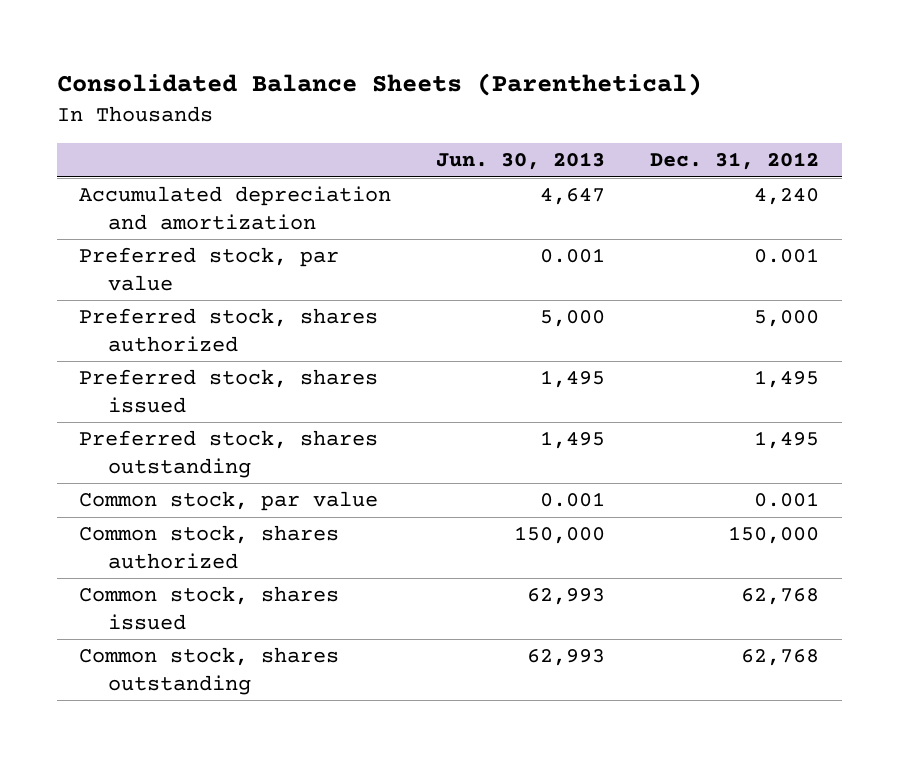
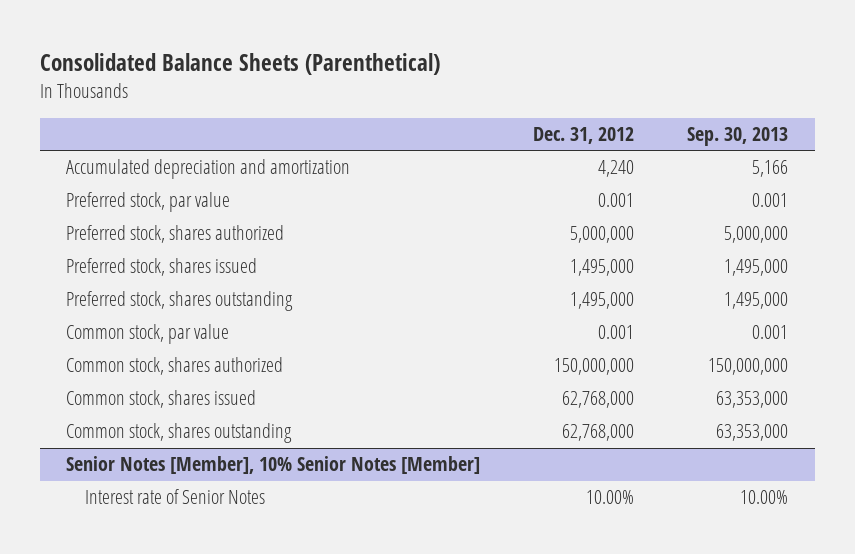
[436,152,606,171] Jun. 30, 2013 -> none
none -> [687,127,789,147] Sep. 30, 2013
[754,310,820,328] 5,000 -> [570,226,635,244] 5,000,000
[754,370,820,389] 1,495 -> [570,259,635,277] 1,495,000
[754,431,820,450] 1,495 -> [570,292,635,310] 1,495,000
[728,526,820,545] 150,000 -> [554,358,635,376] 150,000,000
[741,588,820,606] 62,768 -> [562,391,635,409] 62,768,000
[741,649,820,667] 62,768 -> [562,424,635,442] 62,768,000
none -> [66,456,481,475] Senior Notes [Member], 10% Senior Notes [Member]
none -> [85,489,266,505] Interest rate of Senior Notes

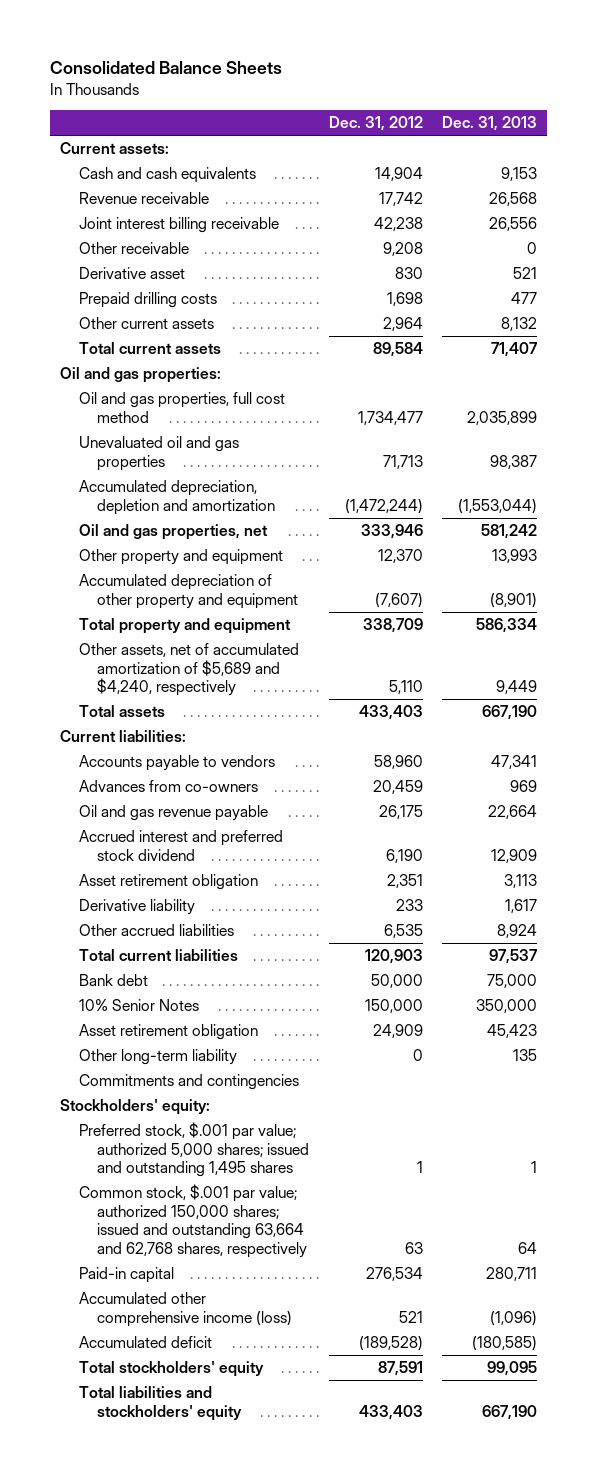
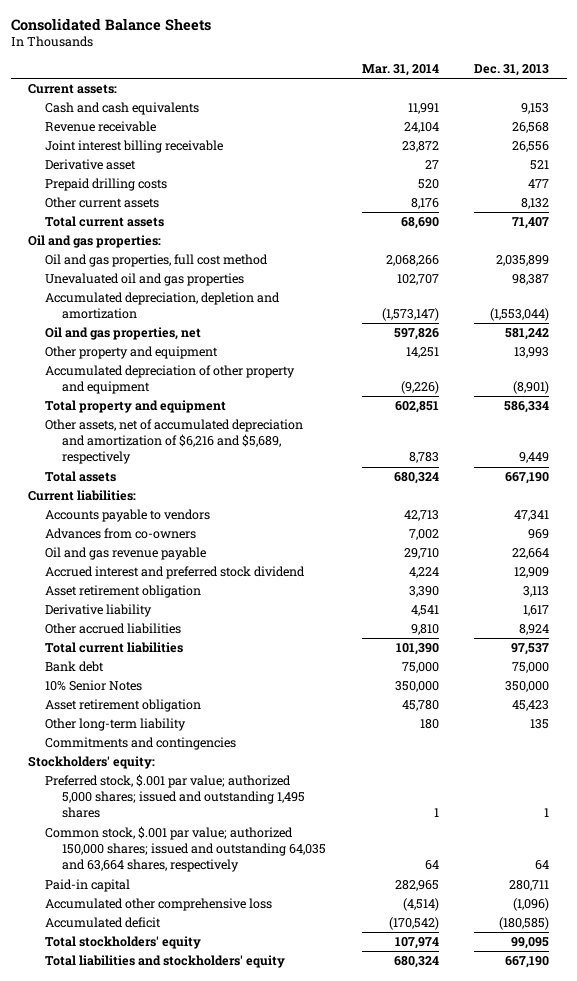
[328,116,423,132] Dec. 31, 2012 -> none
none -> [361,63,439,76] Mar. 31, 2014
[78,242,189,255] Other receivable -> none
[78,643,299,697] Other assets, net of accumulated amortization of $5,689 and $4,240, respectively -> [45,419,304,465] Other assets, net of accumulated depreciation and amortization of $6,216 and $5,689, respectively
[78,1184,307,1258] Common stock, $.001 par value; authorized 150,000 shares; issued and outstanding 63,664 and 62,768 shares, respectively -> [45,826,327,873] Common stock, $.001 par value; authorized 150,000 shares; issued and outstanding 64,035 and 63,664 shares, respectively
[78,1292,292,1327] Accumulated other comprehensive income (loss) -> [45,898,273,912] Accumulated other comprehensive loss

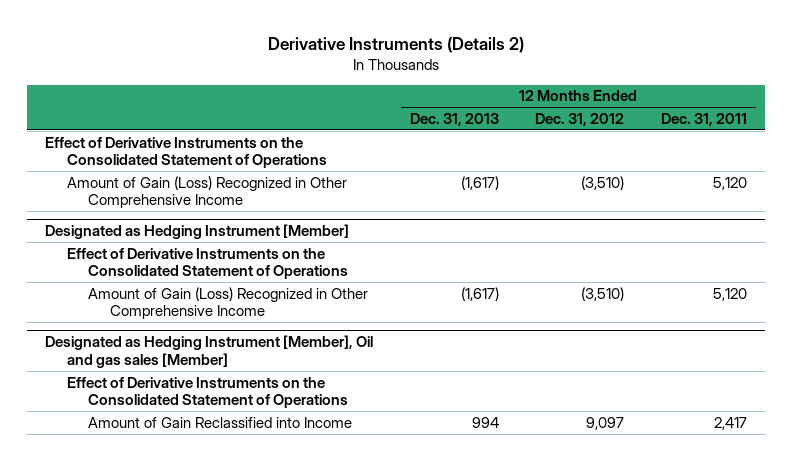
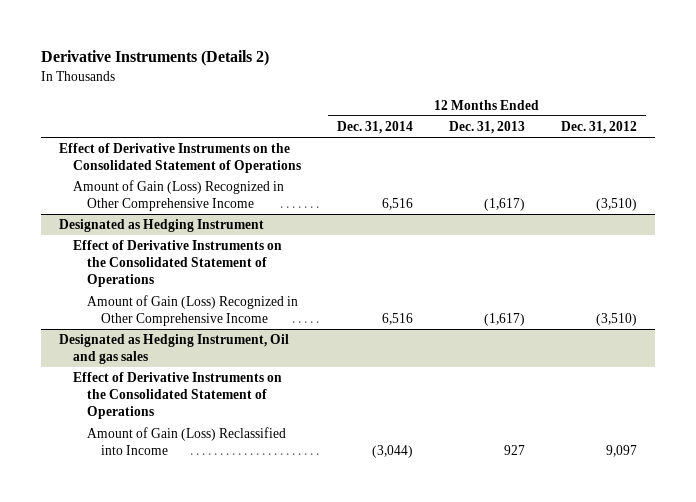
[661,112,748,126] Dec. 31, 2011 -> none
none -> [336,121,413,135] Dec. 31, 2014
[45,224,350,240] Designated as Hedging Instrument [Member] -> [58,219,264,233] Designated as Hedging Instrument
[45,335,374,368] Designated as Hedging Instrument [Member], Oil and gas sales [Member] -> [58,334,289,365] Designated as Hedging Instrument, Oil and gas sales
[88,416,353,428] Amount of Gain Reclassified into Income -> [86,427,286,456] Amount of Gain (Loss) Reclassified into Income
[471,416,499,428] 994 -> [503,445,525,456] 927

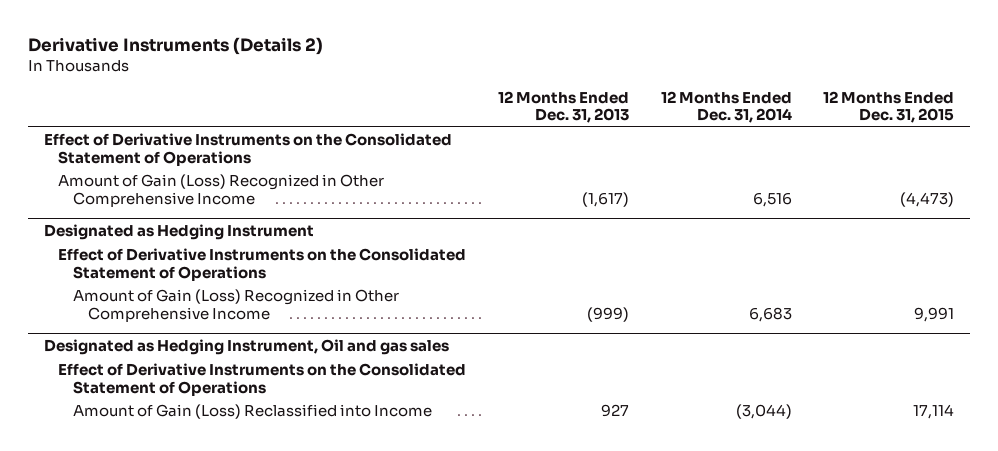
[560,121,637,135] Dec. 31, 2012 -> none
none -> [823,90,955,124] 12 Months Ended Dec. 31, 2015
[381,313,413,326] 6,516 -> [748,306,792,322] 6,683
[483,313,525,327] (1,617) -> [586,306,629,322] (999)

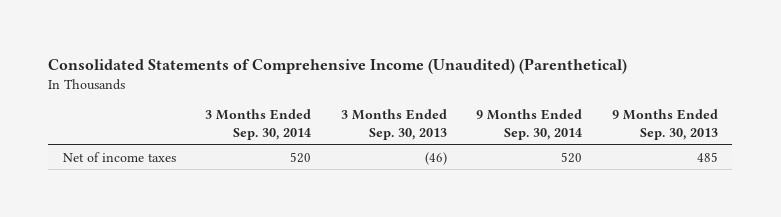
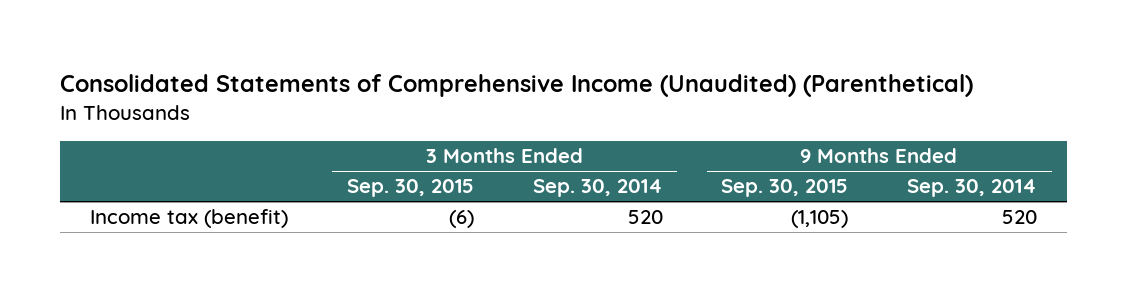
[340,109,447,140] 3 Months Ended Sep. 30, 2013 -> none
[611,109,718,140] 9 Months Ended Sep. 30, 2013 -> none
none -> [346,179,474,198] Sep. 30, 2015
none -> [721,179,849,198] Sep. 30, 2015
[63,151,177,162] Net of income taxes -> [89,209,288,229] Income tax (benefit)

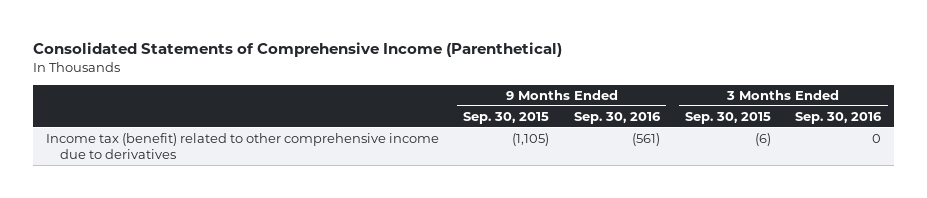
[60,74,974,98] Consolidated Statements of Comprehensive Income (Unaudited) (Parenthetical) -> [33,41,563,57] Consolidated Statements of Comprehensive Income (Parenthetical)
[532,179,663,198] Sep. 30, 2014 -> none
[907,179,1038,198] Sep. 30, 2014 -> none
none -> [574,111,662,124] Sep. 30, 2016
none -> [795,111,883,124] Sep. 30, 2016
[89,209,288,229] Income tax (benefit) -> [45,133,439,159] Income tax (benefit) related to other comprehensive income due to derivatives

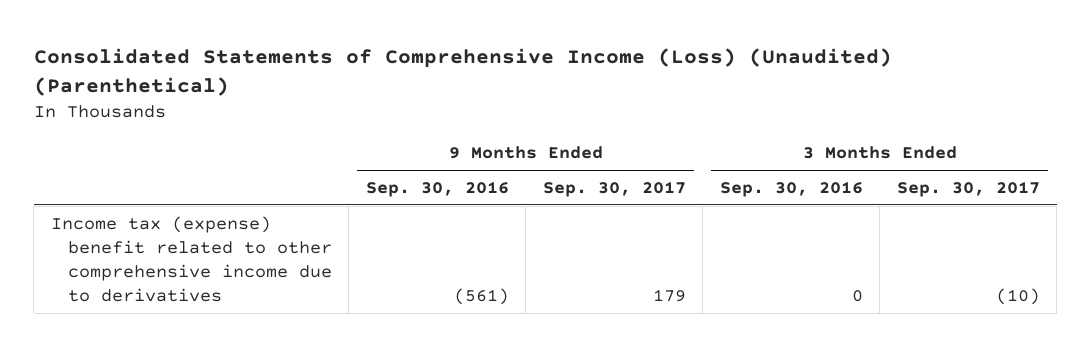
[33,41,563,57] Consolidated Statements of Comprehensive Income (Parenthetical) -> [33,47,892,96] Consolidated Statements of Comprehensive Income (Loss) (Unaudited) (Parenthetical)
[463,111,550,124] Sep. 30, 2015 -> none
[684,111,771,124] Sep. 30, 2015 -> none
none -> [542,181,686,198] Sep. 30, 2017
none -> [896,181,1040,198] Sep. 30, 2017
[45,133,439,159] Income tax (benefit) related to other comprehensive income due to derivatives -> [50,215,332,302] Income tax (expense) benefit related to other comprehensive income due to derivatives

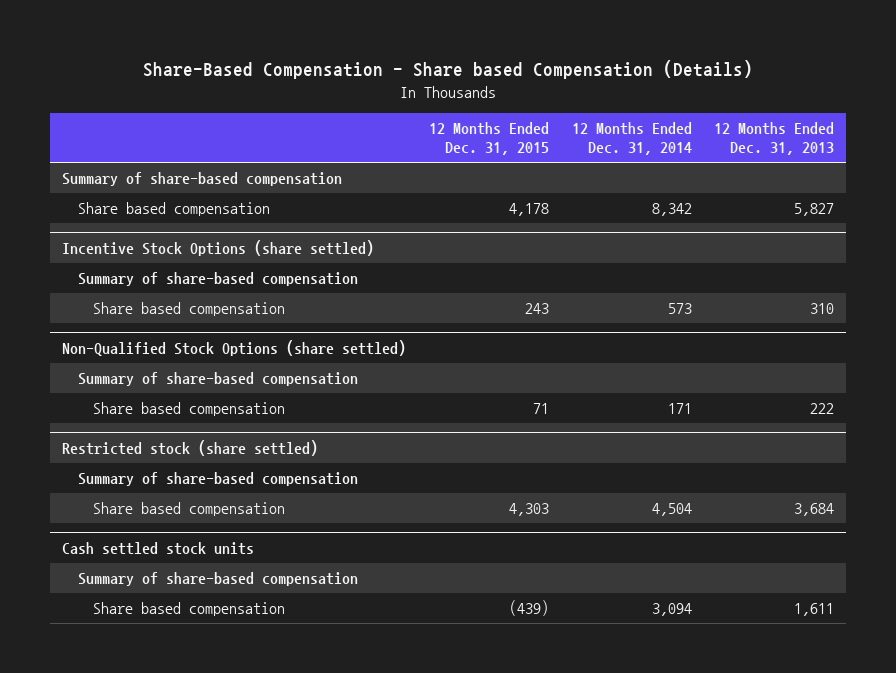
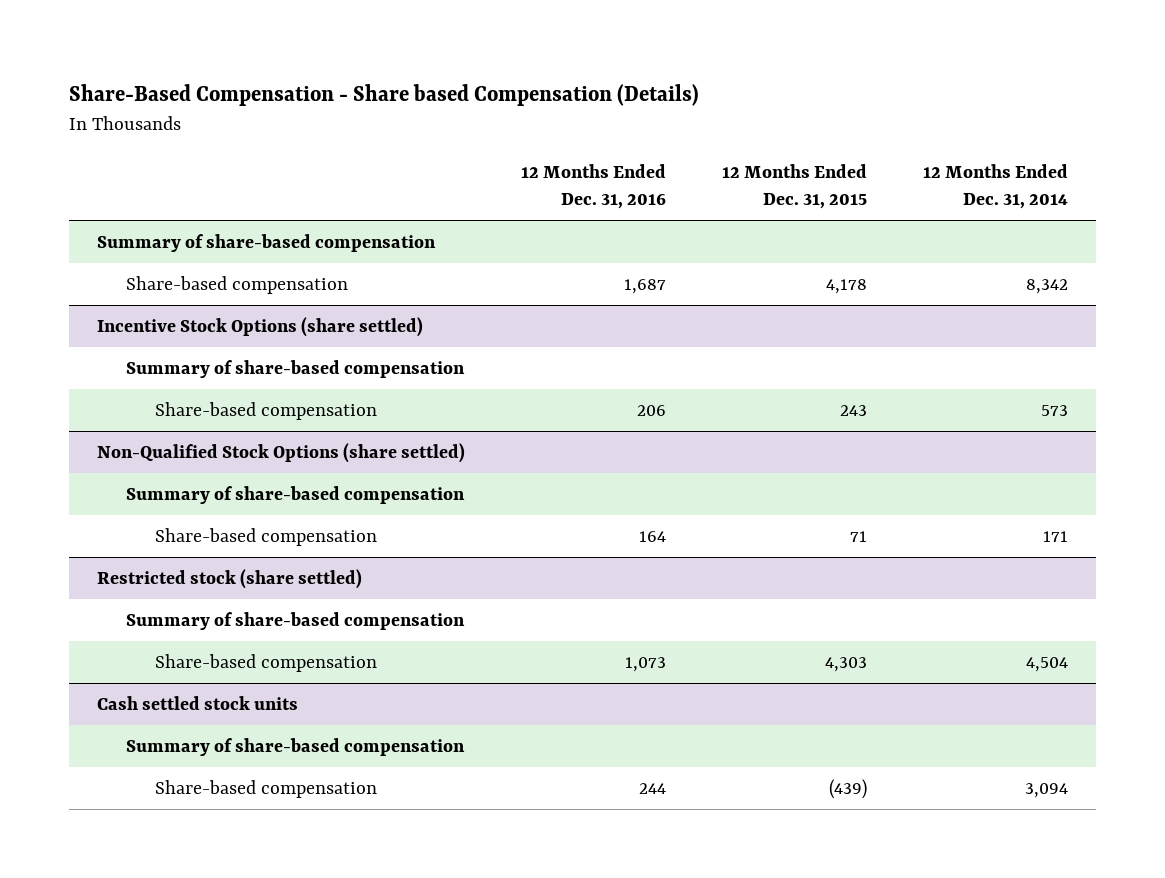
[714,121,835,156] 12 Months Ended Dec. 31, 2013 -> none
none -> [520,163,666,210] 12 Months Ended Dec. 31, 2016
[77,202,270,217] Share based compensation -> [125,276,348,295] Share-based compensation
[93,302,286,317] Share based compensation -> [154,402,377,421] Share-based compensation
[93,402,286,417] Share based compensation -> [154,528,377,547] Share-based compensation
[93,502,286,517] Share based compensation -> [154,654,377,673] Share-based compensation
[93,602,286,617] Share based compensation -> [154,780,377,799] Share-based compensation

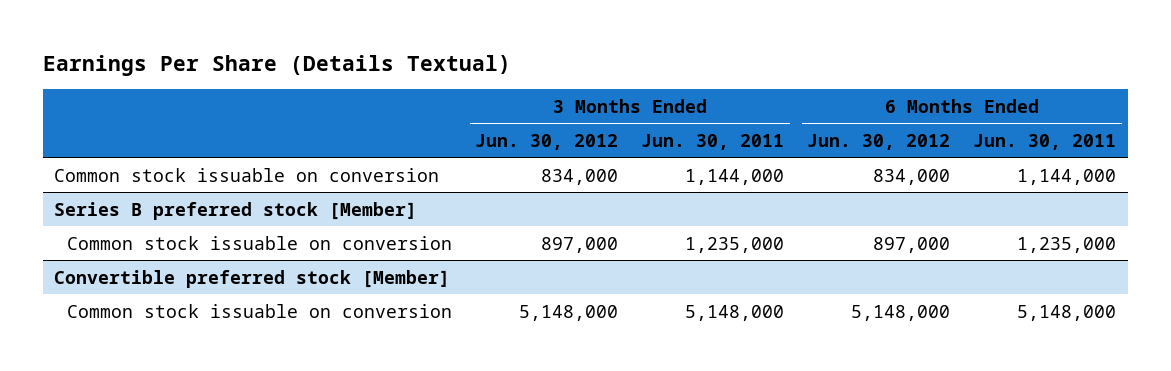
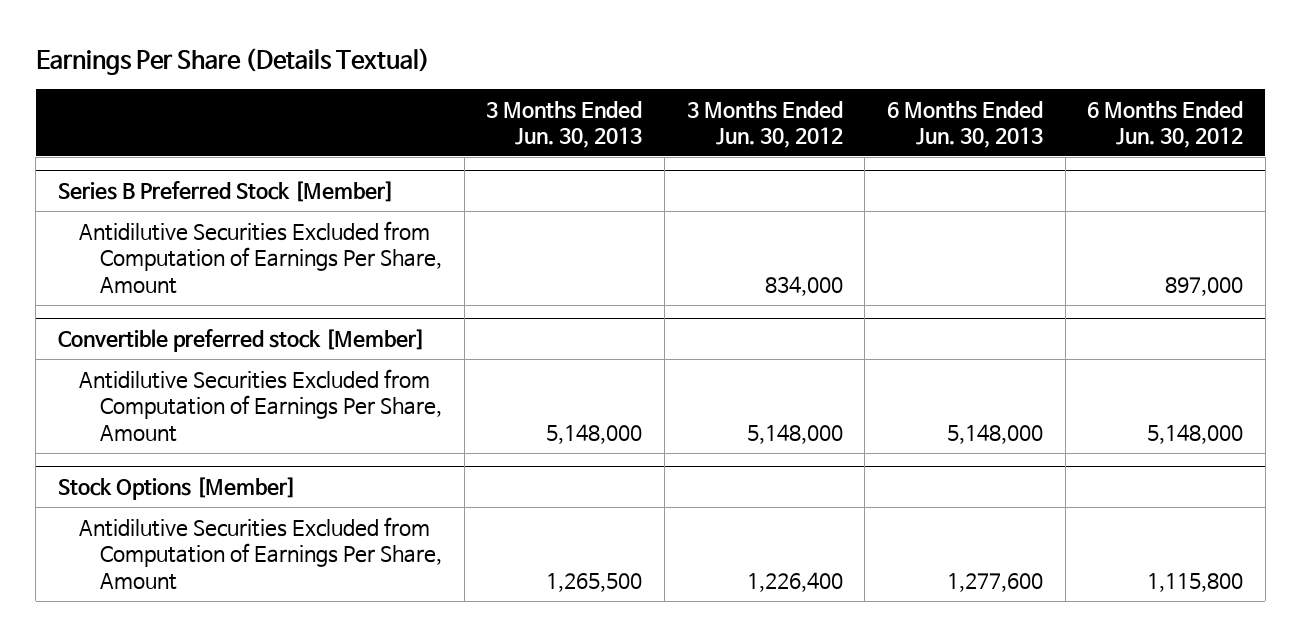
[641,133,785,150] Jun. 30, 2011 -> none
[973,133,1117,150] Jun. 30, 2011 -> none
none -> [486,100,643,148] 3 Months Ended Jun. 30, 2013
none -> [886,100,1043,148] 6 Months Ended Jun. 30, 2013
[54,167,440,182] Common stock issuable on conversion -> none
[67,235,453,250] Common stock issuable on conversion -> none
[54,201,418,220] Series B preferred stock [Member] -> [58,181,395,203] Series B Preferred Stock [Member]
none -> [79,220,443,294] Antidilutive Securities Excluded from Computation of Earnings Per Share, Amount
[67,303,453,318] Common stock issuable on conversion -> [79,368,443,442] Antidilutive Securities Excluded from Computation of Earnings Per Share, Amount
none -> [58,477,297,501] Stock Options [Member]
none -> [79,516,443,590] Antidilutive Securities Excluded from Computation of Earnings Per Share, Amount

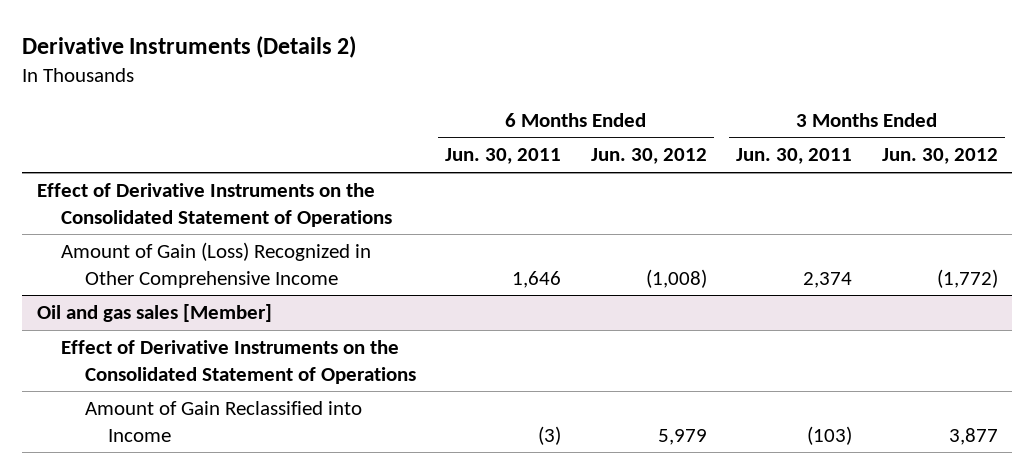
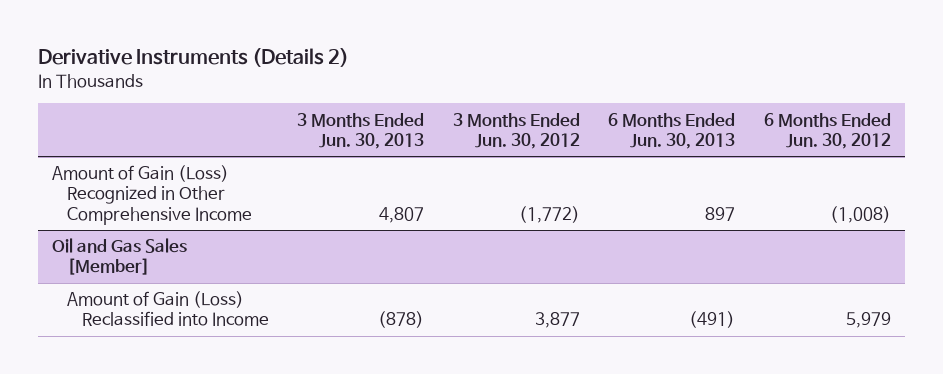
[445,148,562,165] Jun. 30, 2011 -> none
[736,148,853,165] Jun. 30, 2011 -> none
none -> [297,112,425,149] 3 Months Ended Jun. 30, 2013
none -> [608,112,736,149] 6 Months Ended Jun. 30, 2013
[36,183,392,227] Effect of Derivative Instruments on the Consolidated Statement of Operations -> none
[60,340,416,384] Effect of Derivative Instruments on the Consolidated Statement of Operations -> none
[36,304,272,323] Oil and gas sales [Member] -> [51,238,187,276] Oil and Gas Sales [Member]
[84,401,362,442] Amount of Gain Reclassified into Income -> [66,291,269,327] Amount of Gain (Loss) Reclassified into Income

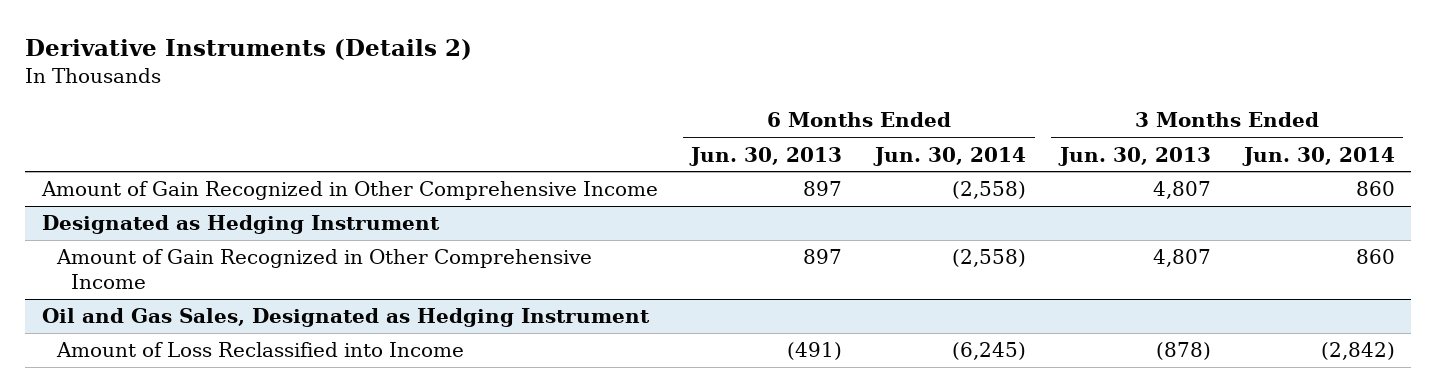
[452,112,580,149] 3 Months Ended Jun. 30, 2012 -> none
[763,112,891,149] 6 Months Ended Jun. 30, 2012 -> none
none -> [873,146,1027,166] Jun. 30, 2014
none -> [1241,146,1395,166] Jun. 30, 2014
[51,238,187,276] Oil and Gas Sales [Member] -> none
[51,165,252,225] Amount of Gain (Loss) Recognized in Other Comprehensive Income -> [41,181,659,201] Amount of Gain Recognized in Other Comprehensive Income
none -> [42,215,441,235] Designated as Hedging Instrument
none -> [55,249,592,289] Amount of Gain Recognized in Other Comprehensive Income
none -> [42,308,651,328] Oil and Gas Sales, Designated as Hedging Instrument
[66,291,269,327] Amount of Gain (Loss) Reclassified into Income -> [55,342,464,358] Amount of Loss Reclassified into Income

